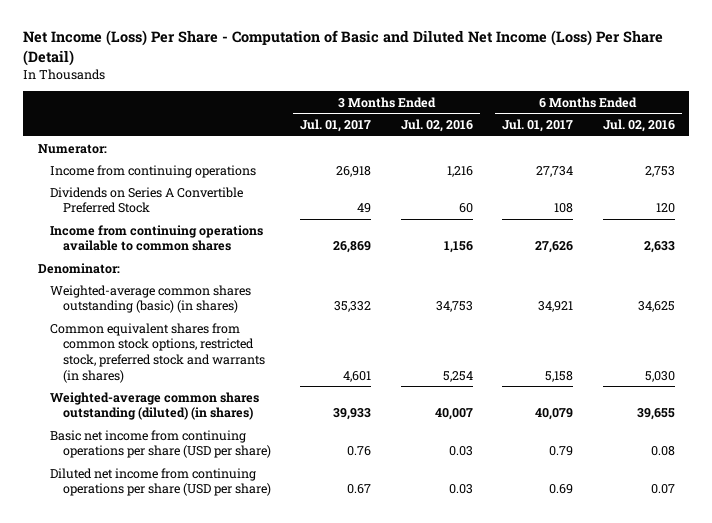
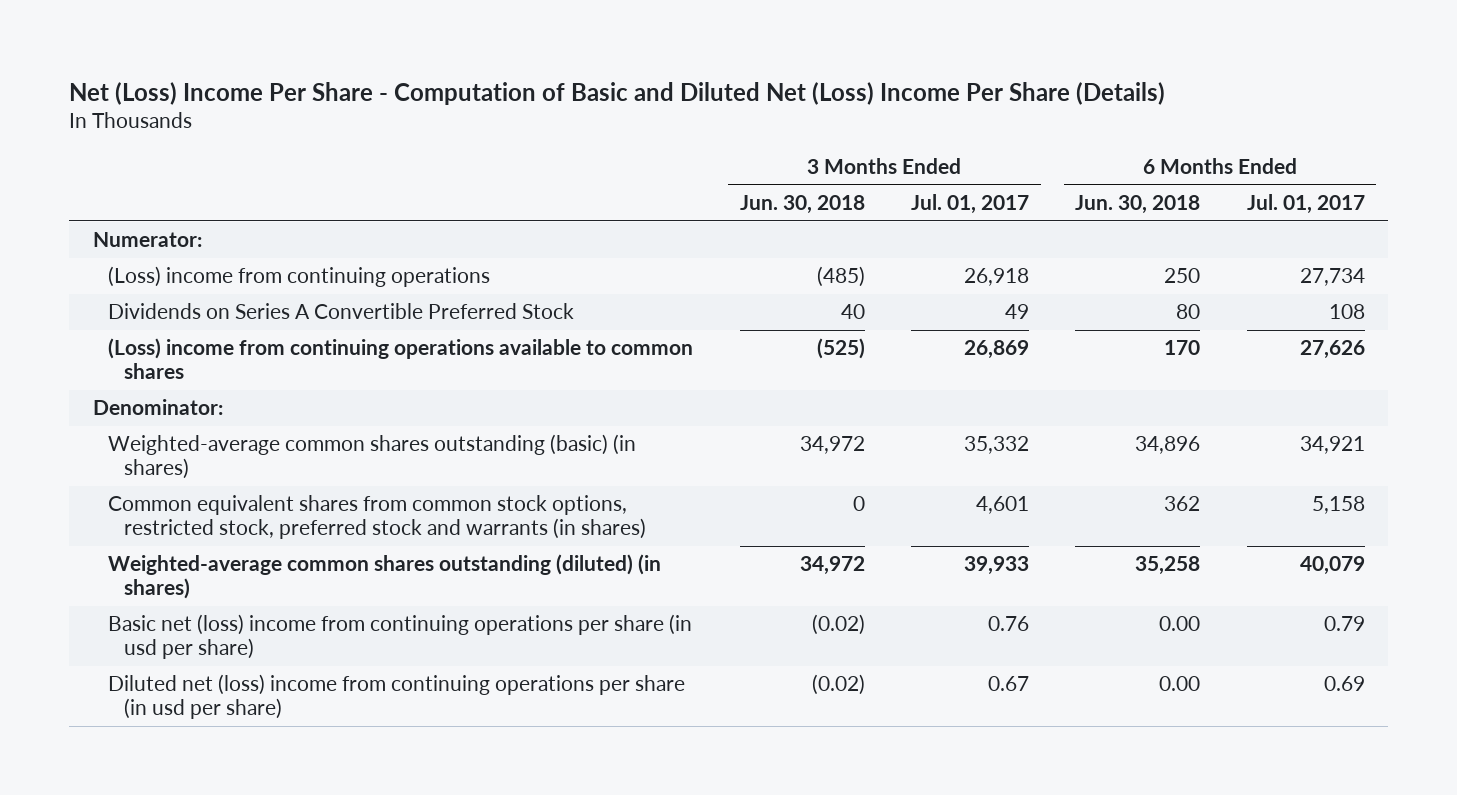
[22,30,663,66] Net Income (Loss) Per Share - Computation of Basic and Diluted Net Income (Loss) Per Share (Detail) -> [69,81,1166,105] Net (Loss) Income Per Share - Computation of Basic and Diluted Net (Loss) Income Per Share (Details)
[400,119,473,133] Jul. 02, 2016 -> none
[602,119,675,133] Jul. 02, 2016 -> none
none -> [739,195,865,215] Jun. 30, 2018
none -> [1075,195,1201,215] Jun. 30, 2018
[50,164,257,178] Income from continuing operations -> [108,266,491,288] (Loss) income from continuing operations
[50,224,264,252] Income from continuing operations available to common shares -> [108,338,694,380] (Loss) income from continuing operations available to common shares
[50,429,271,459] Basic net income from continuing operations per share (USD per share) -> [108,614,693,660] Basic net (loss) income from continuing operations per share (in usd per share)
[50,467,271,497] Diluted net income from continuing operations per share (USD per share) -> [108,674,686,720] Diluted net (loss) income from continuing operations per share (in usd per share)

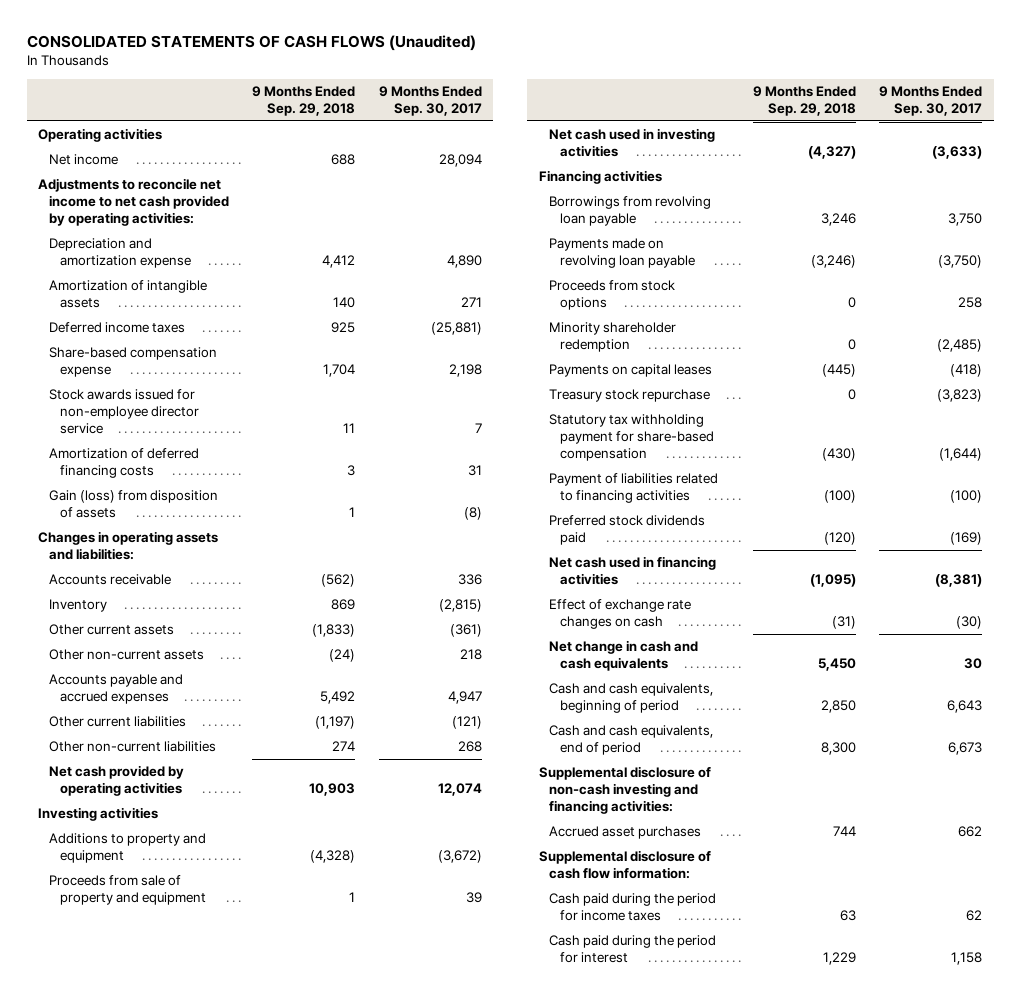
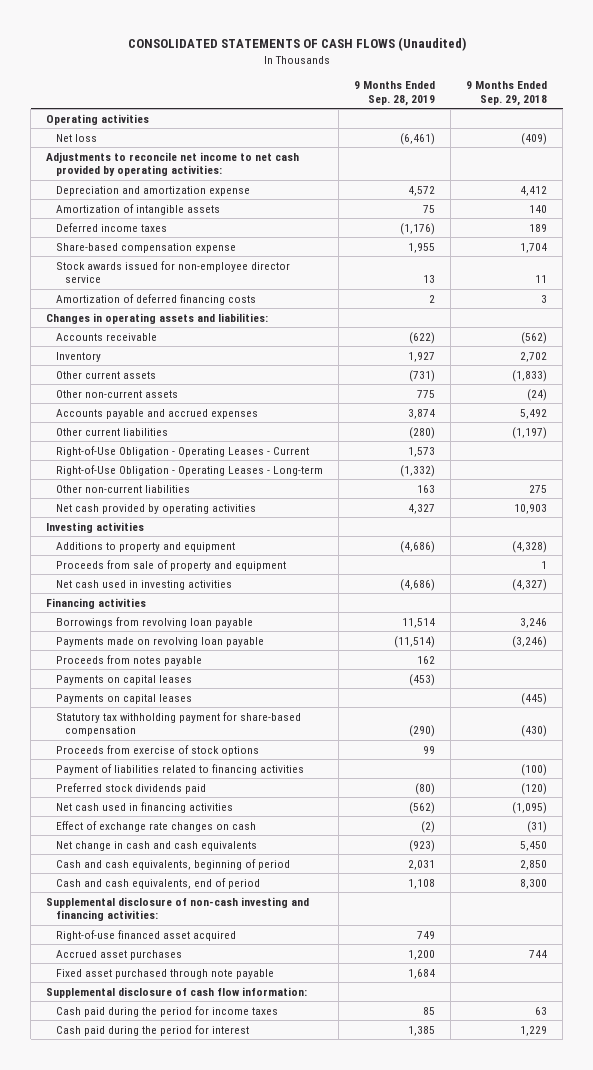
[378,86,482,116] 9 Months Ended Sep. 30, 2017 -> none
none -> [353,80,435,106] 9 Months Ended Sep. 28, 2019
[49,154,119,166] Net income -> [55,133,97,142] Net loss
[331,154,356,166] 688 -> [520,132,547,145] (409)
[331,322,356,334] 925 -> [528,223,547,232] 189
[49,490,219,519] Gain (loss) from disposition of assets -> none
[331,599,356,611] 869 -> [519,351,547,362] 2,702
none -> [55,445,309,457] Right-of-Use Obligation - Operating Leases - Current
none -> [55,464,323,476] Right-of-Use Obligation - Operating Leases - Long-term
[332,741,356,752] 274 -> [528,484,547,493] 275
[549,280,676,311] Proceeds from stock options -> none
[549,322,677,353] Minority shareholder redemption -> none
none -> [55,654,202,666] Proceeds from notes payable
none -> [55,674,192,685] Payments on capital leases
[549,389,711,403] Treasury stock repurchase -> none
none -> [55,744,259,756] Proceeds from exercise of stock options
none -> [55,929,236,941] Right-of-use financed asset acquired
none -> [55,968,274,979] Fixed asset purchased through note payable

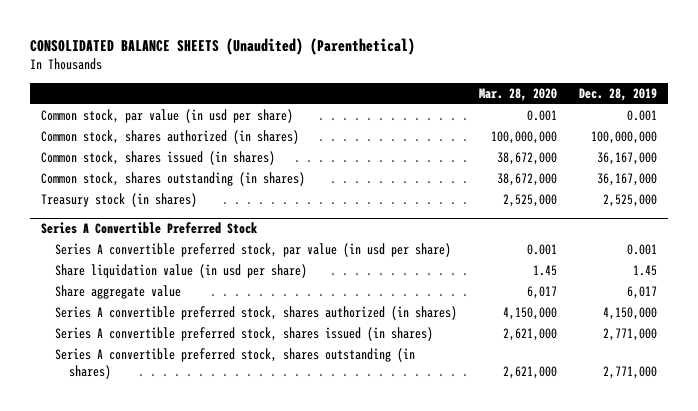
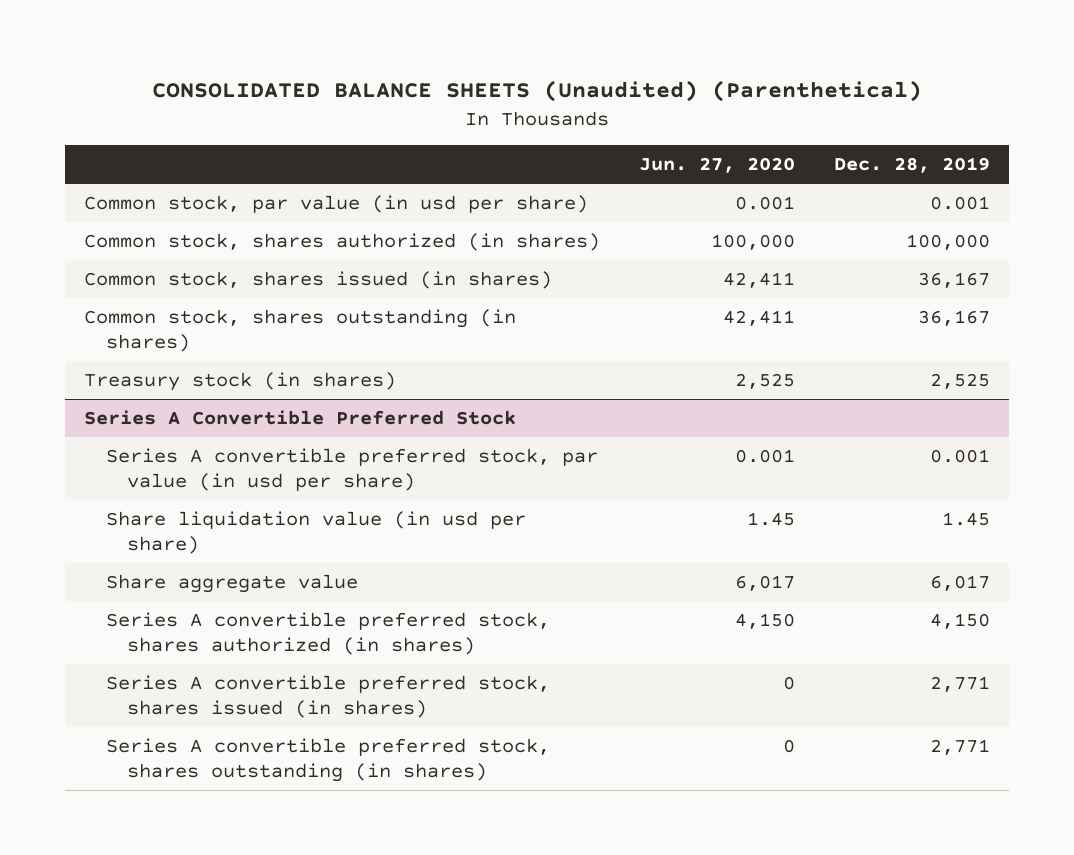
[479,87,558,101] Mar. 28, 2020 -> none
none -> [638,157,795,174] Jun. 27, 2020
[591,131,658,145] 100,000,000 -> [905,233,990,250] 100,000
[597,152,658,166] 36,167,000 -> [917,271,990,288] 36,167
[597,173,658,187] 36,167,000 -> [917,309,990,326] 36,167
[603,194,658,208] 2,525,000 -> [929,372,990,389] 2,525
[603,307,658,321] 4,150,000 -> [929,612,990,629] 4,150
[603,328,658,342] 2,771,000 -> [929,675,990,692] 2,771
[603,365,658,379] 2,771,000 -> [929,738,990,755] 2,771

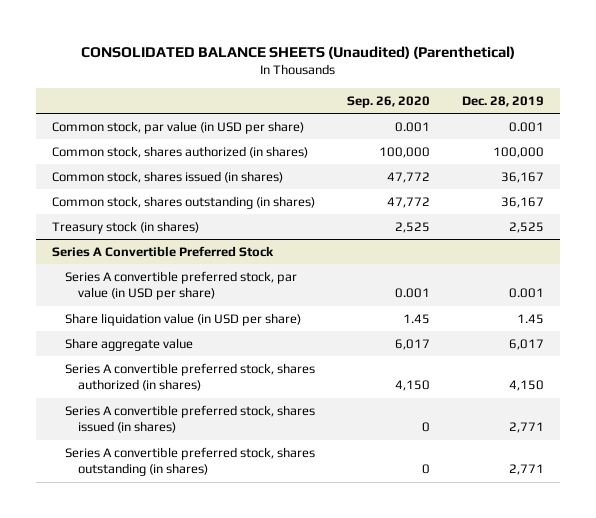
[638,157,795,174] Jun. 27, 2020 -> none
none -> [347,95,431,108] Sep. 26, 2020
[84,194,589,213] Common stock, par value (in usd per share) -> [52,120,305,134] Common stock, par value (in USD per share)
[105,447,598,492] Series A convertible preferred stock, par value (in usd per share) -> [65,270,298,301] Series A convertible preferred stock, par value (in USD per share)
[105,510,526,555] Share liquidation value (in usd per share) -> [65,312,302,326] Share liquidation value (in USD per share)

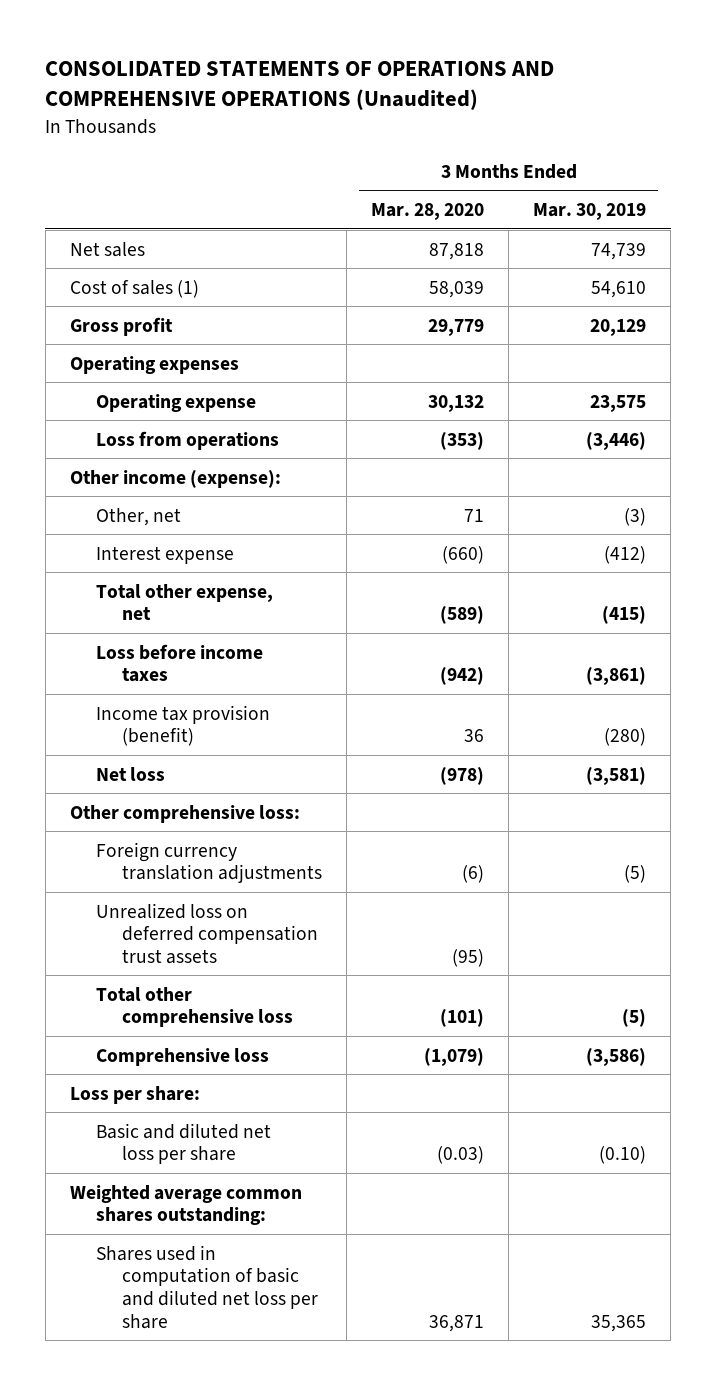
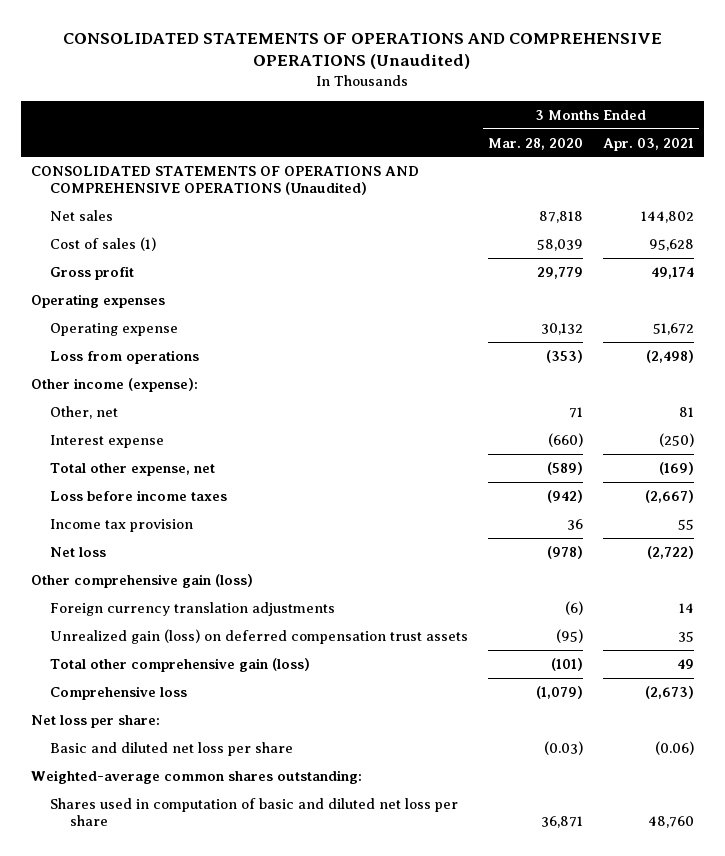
[533,203,647,221] Mar. 30, 2019 -> none
none -> [603,137,695,151] Apr. 03, 2021
none -> [30,165,419,196] CONSOLIDATED STATEMENTS OF OPERATIONS AND COMPREHENSIVE OPERATIONS (Unaudited)
[95,704,270,747] Income tax provision (benefit) -> [50,518,194,532] Income tax provision
[69,804,300,823] Other comprehensive loss: -> [30,573,253,588] Other comprehensive gain (loss)
[95,902,318,964] Unrealized loss on deferred compensation trust assets -> [50,628,469,644] Unrealized gain (loss) on deferred compensation trust assets
[95,986,293,1028] Total other comprehensive loss -> [50,657,311,672] Total other comprehensive gain (loss)
[69,1085,200,1104] Loss per share: -> [30,714,160,728] Net loss per share:
[69,1184,302,1226] Weighted average common shares outstanding: -> [30,769,362,784] Weighted-average common shares outstanding:

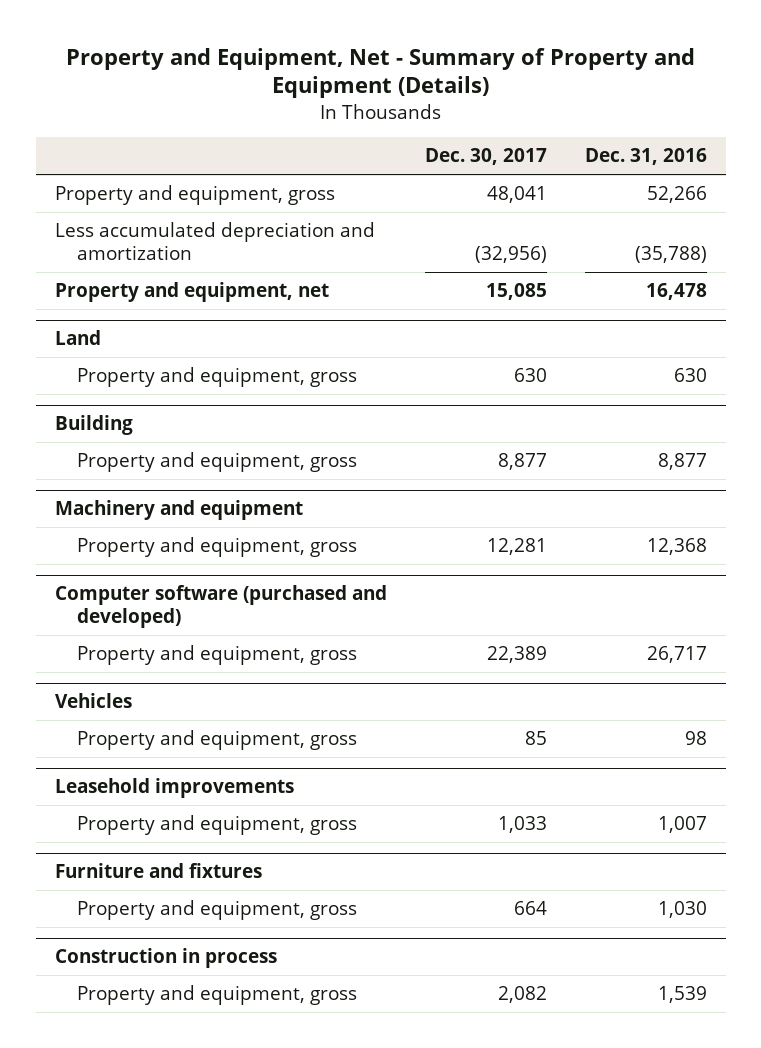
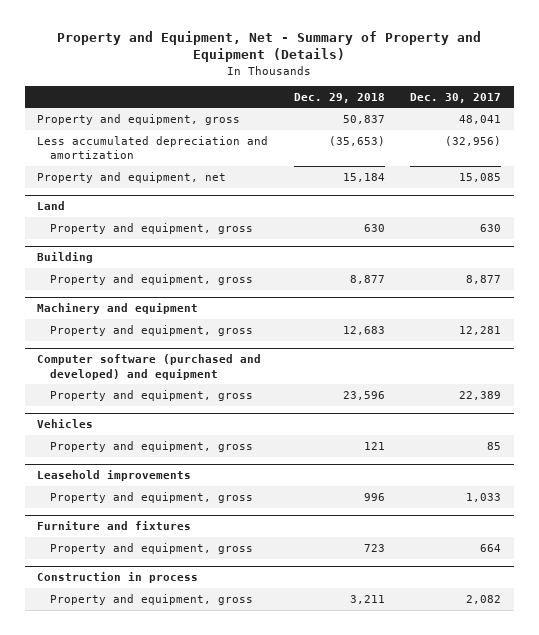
[584,148,707,166] Dec. 31, 2016 -> none
none -> [293,92,385,103] Dec. 29, 2018
[54,585,387,629] Computer software (purchased and developed) -> [37,354,262,380] Computer software (purchased and developed) and equipment

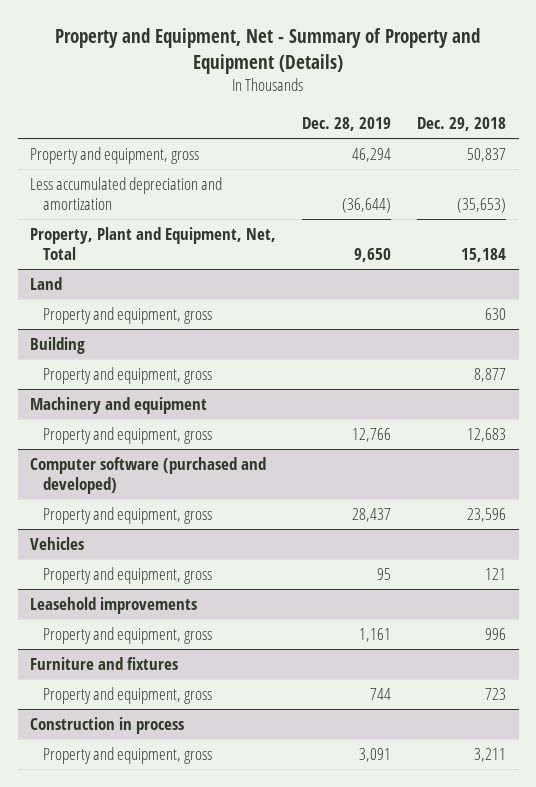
[410,92,502,103] Dec. 30, 2017 -> none
none -> [302,116,392,131] Dec. 28, 2019
[37,171,227,183] Property and equipment, net -> [30,227,277,260] Property, Plant and Equipment, Net, Total
[37,354,262,380] Computer software (purchased and developed) and equipment -> [30,457,267,494] Computer software (purchased and developed)

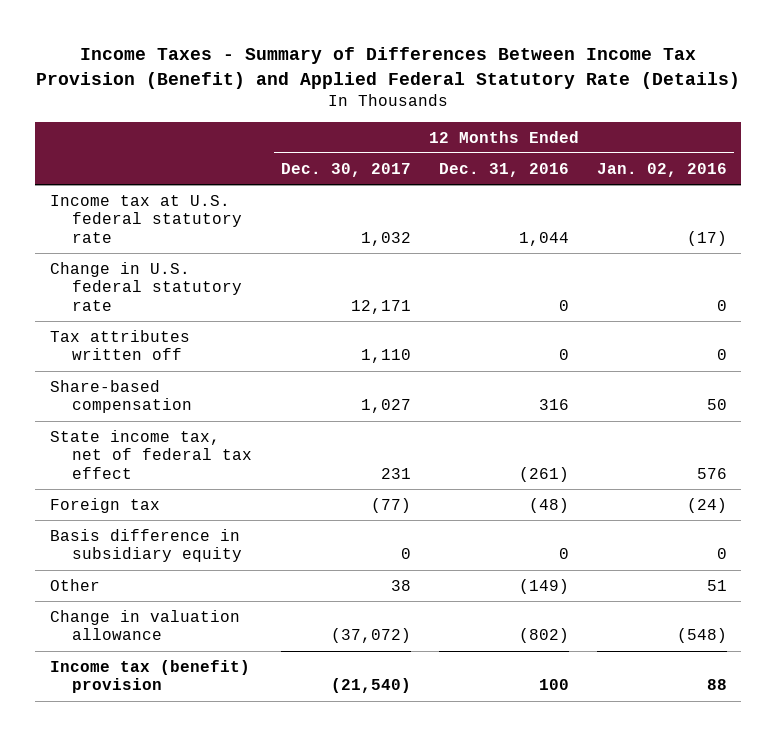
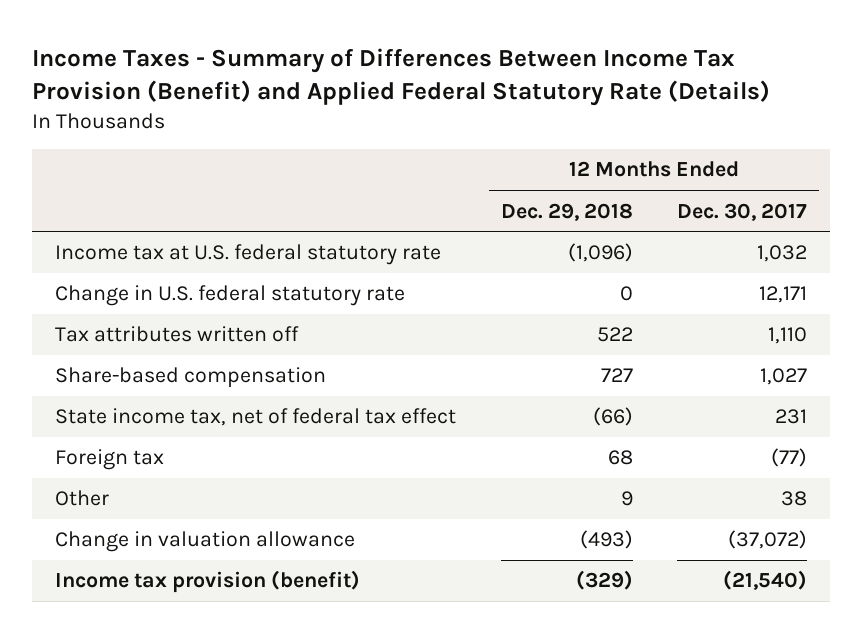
[438,162,569,177] Dec. 31, 2016 -> none
[597,162,728,177] Jan. 02, 2016 -> none
none -> [500,202,633,221] Dec. 29, 2018
[49,528,243,563] Basis difference in subsidiary equity -> none
[49,659,250,694] Income tax (benefit) provision -> [54,570,360,594] Income tax provision (benefit)

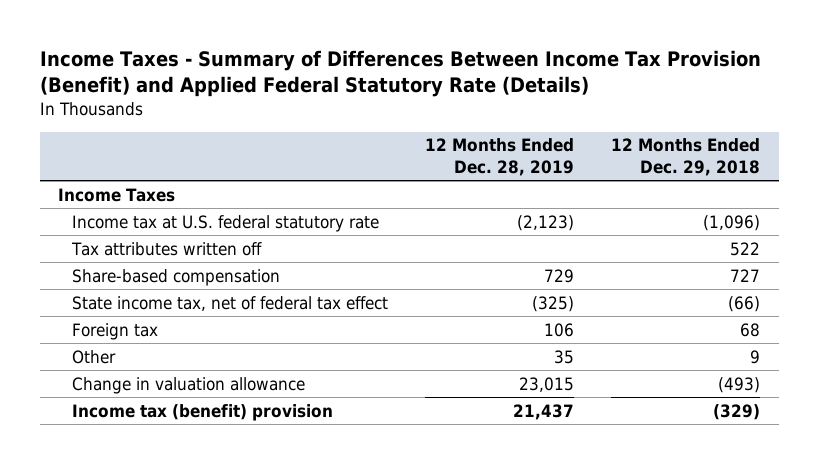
[677,202,808,221] Dec. 30, 2017 -> none
none -> [425,138,575,176] 12 Months Ended Dec. 28, 2019
none -> [58,187,176,202] Income Taxes
[54,285,405,307] Change in U.S. federal statutory rate -> none
[54,570,360,594] Income tax provision (benefit) -> [72,403,334,421] Income tax (benefit) provision

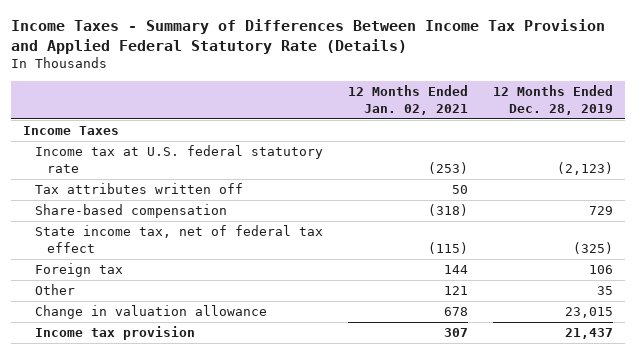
[39,50,761,98] Income Taxes - Summary of Differences Between Income Tax Provision (Benefit) and Applied Federal Statutory Rate (Details) -> [11,18,606,54] Income Taxes - Summary of Differences Between Income Tax Provision and Applied Federal Statutory Rate (Details)
[611,138,761,176] 12 Months Ended Dec. 29, 2018 -> none
none -> [347,85,468,115] 12 Months Ended Jan. 02, 2021
[72,403,334,421] Income tax (benefit) provision -> [35,326,196,341] Income tax provision

